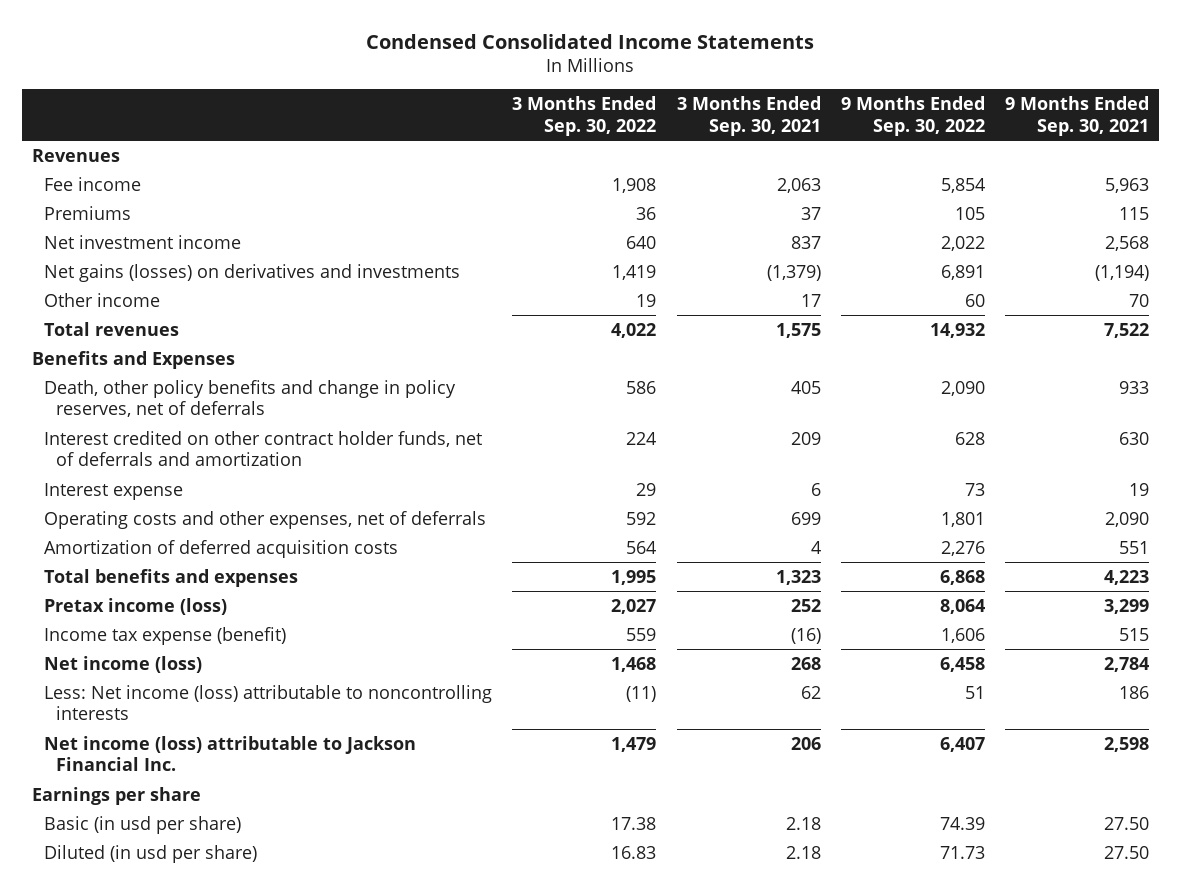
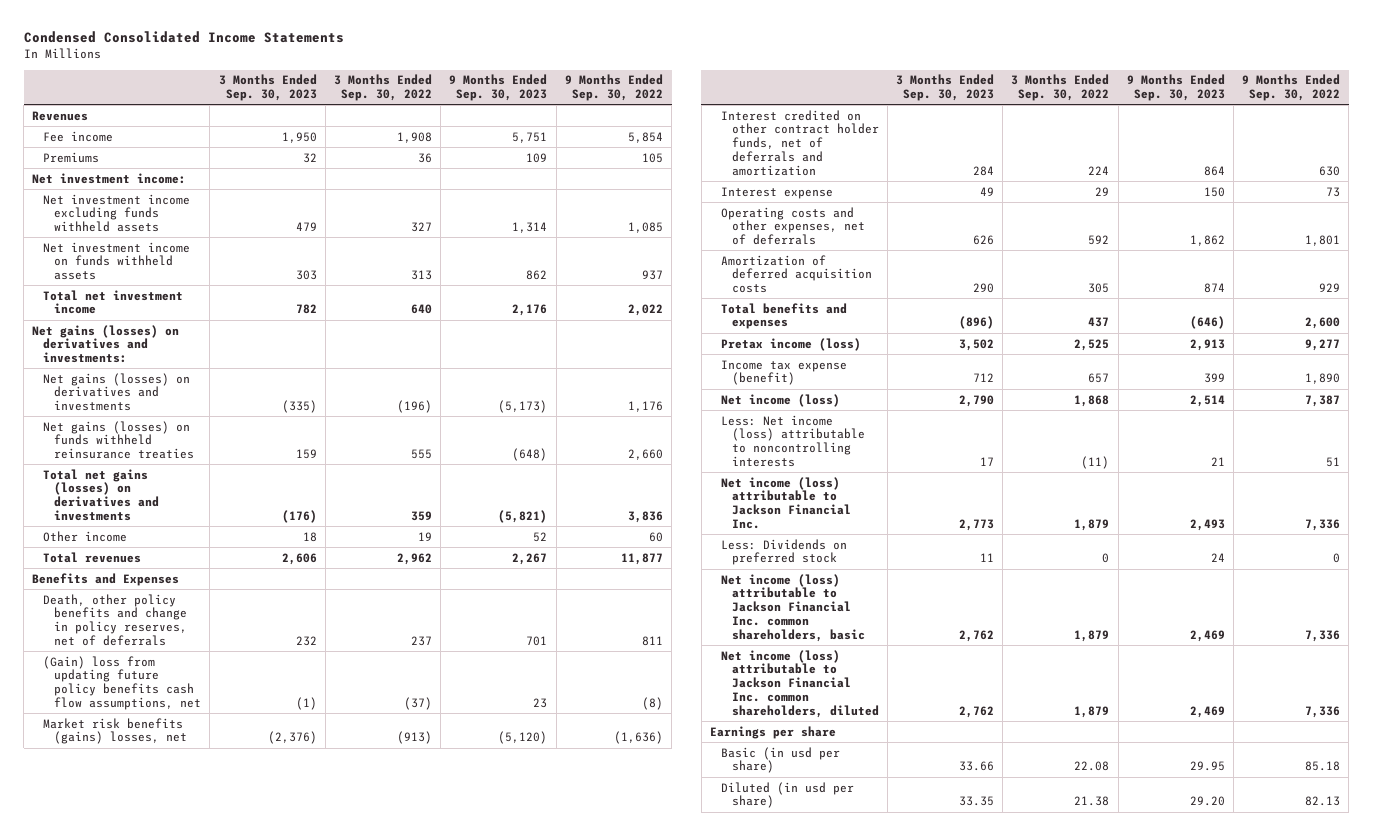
[676,95,821,136] 3 Months Ended Sep. 30, 2021 -> none
[1005,95,1150,136] 9 Months Ended Sep. 30, 2021 -> none
none -> [218,74,317,102] 3 Months Ended Sep. 30, 2023
none -> [449,74,548,102] 9 Months Ended Sep. 30, 2023
none -> [32,172,187,184] Net investment income:
none -> [43,193,191,233] Net investment income excluding funds withheld assets
none -> [43,241,191,281] Net investment income on funds withheld assets
[44,234,242,249] Net investment income -> [43,289,184,315] Total net investment income
none -> [32,324,180,364] Net gains (losses) on derivatives and investments:
[612,264,657,280] 1,419 -> [397,400,433,414] (196)
[940,264,985,280] 6,891 -> [627,401,663,413] 1,176
none -> [43,420,195,460] Net gains (losses) on funds withheld reinsurance treaties
none -> [43,468,160,521] Total net gains (losses) on derivatives and investments
[611,322,657,338] 4,022 -> [397,552,433,565] 2,962
[929,322,985,338] 14,932 -> [620,552,663,565] 11,877
[626,380,657,394] 586 -> [411,635,433,646] 237
[940,380,985,396] 2,090 -> [641,635,663,646] 811
none -> [43,655,202,710] (Gain) loss from updating future policy benefits cash flow assumptions, net
none -> [43,717,188,745] Market risk benefits (gains) losses, net
[954,431,985,445] 628 -> [1319,165,1341,176] 630
[626,540,657,554] 564 -> [1088,283,1110,294] 305
[940,540,985,556] 2,276 -> [1319,283,1341,293] 929
[611,569,657,585] 1,995 -> [1088,317,1110,328] 437
[939,569,985,585] 6,868 -> [1305,317,1341,330] 2,600
[611,598,657,614] 2,027 -> [1074,338,1110,351] 2,525
[939,598,985,614] 8,064 -> [1305,338,1341,351] 9,277
[626,627,657,641] 559 -> [1088,373,1110,384] 657
[940,627,985,643] 1,606 -> [1305,373,1341,385] 1,890
[611,656,657,672] 1,468 -> [1074,394,1110,407] 1,868
[939,656,985,672] 6,458 -> [1305,394,1341,407] 7,387
[611,736,657,752] 1,479 -> [1074,518,1110,531] 1,879
[939,736,985,752] 6,407 -> [1305,518,1341,531] 7,336
none -> [720,538,847,566] Less: Dividends on preferred stock
none -> [720,573,865,642] Net income (loss) attributable to Jackson Financial Inc. common shareholders, basic
none -> [720,649,879,718] Net income (loss) attributable to Jackson Financial Inc. common shareholders, diluted
[611,816,657,830] 17.38 -> [1074,761,1110,772] 22.08
[939,816,985,830] 74.39 -> [1305,761,1341,772] 85.18
[611,845,657,859] 16.83 -> [1074,796,1110,807] 21.38
[939,845,985,859] 71.73 -> [1305,796,1341,807] 82.13

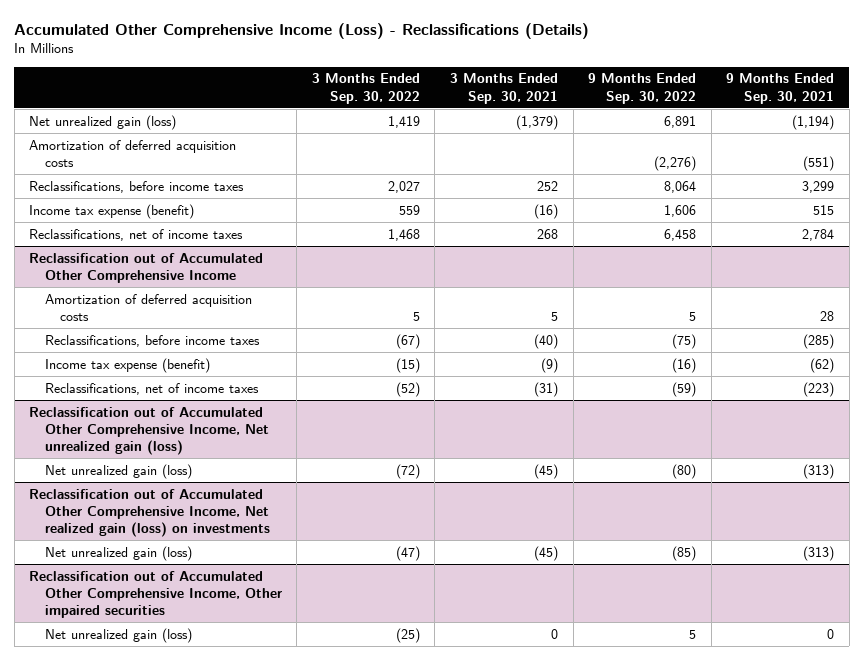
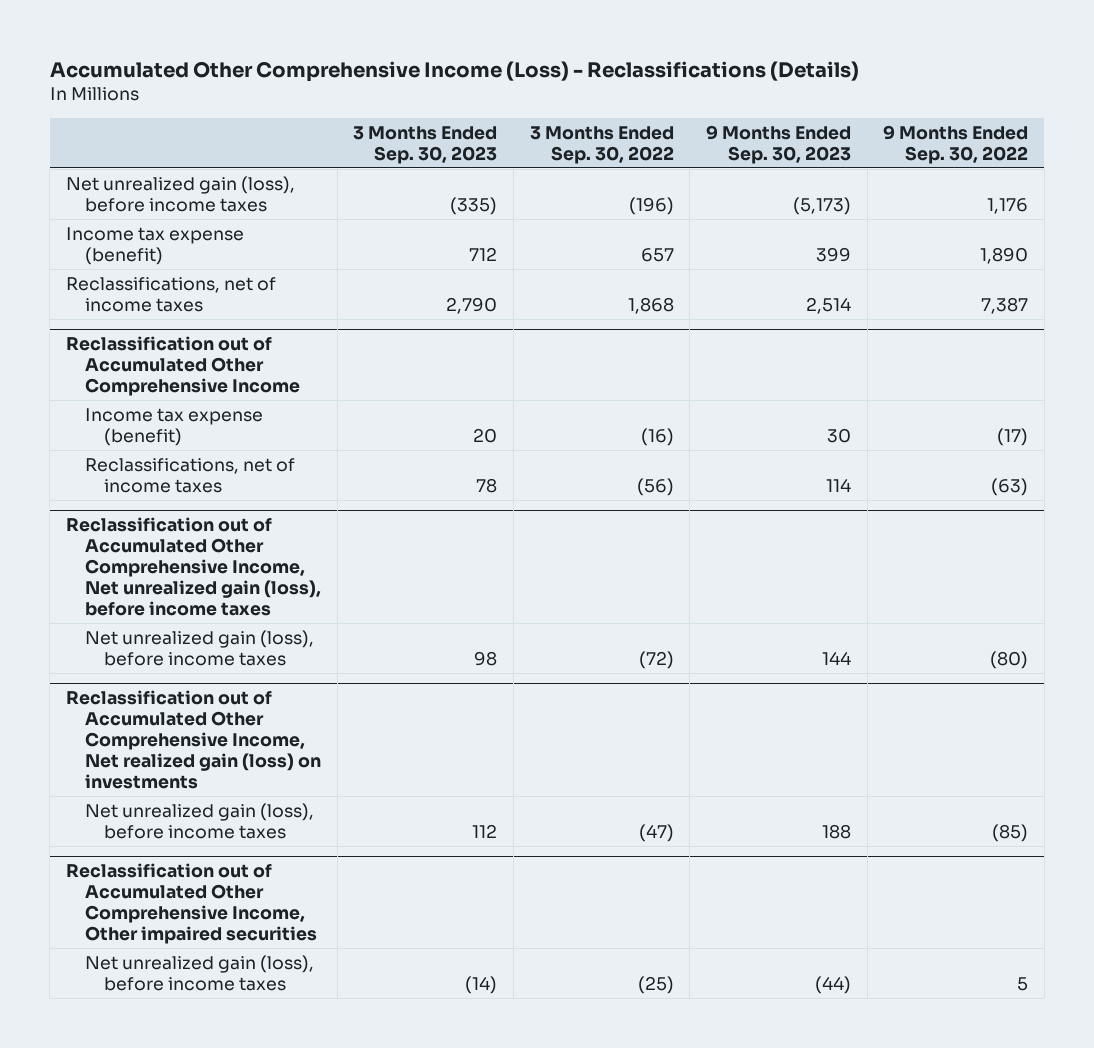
[449,73,558,104] 3 Months Ended Sep. 30, 2021 -> none
[726,73,835,104] 9 Months Ended Sep. 30, 2021 -> none
none -> [353,125,498,164] 3 Months Ended Sep. 30, 2023
none -> [705,124,851,164] 9 Months Ended Sep. 30, 2023
[29,139,237,167] Amortization of deferred acquisition costs -> none
[29,180,245,193] Reclassifications, before income taxes -> none
[29,114,177,130] Net unrealized gain (loss) -> [66,175,296,212] Net unrealized gain (loss), before income taxes
[387,115,420,128] 1,419 -> [628,196,674,215] (196)
[664,115,697,128] 6,891 -> [987,197,1029,214] 1,176
[398,204,420,215] 559 -> [640,247,674,262] 657
[664,204,697,217] 1,606 -> [980,246,1029,264] 1,890
[387,228,420,241] 1,468 -> [627,296,674,314] 1,868
[664,228,697,241] 6,458 -> [981,296,1029,314] 7,387
[44,293,252,321] Amortization of deferred acquisition costs -> none
[44,334,260,347] Reclassifications, before income taxes -> none
[395,357,420,373] (15) -> [640,427,674,446] (16)
[672,357,697,373] (16) -> [997,427,1029,446] (17)
[395,381,420,397] (52) -> [636,477,674,496] (56)
[672,381,697,397] (59) -> [991,477,1029,496] (63)
[29,406,269,456] Reclassification out of Accumulated Other Comprehensive Income, Net unrealized gain (loss) -> [66,517,322,617] Reclassification out of Accumulated Other Comprehensive Income, Net unrealized gain (loss), before income taxes
[44,463,192,479] Net unrealized gain (loss) -> [85,629,315,666] Net unrealized gain (loss), before income taxes
[44,545,192,561] Net unrealized gain (loss) -> [85,802,315,839] Net unrealized gain (loss), before income taxes
[44,627,192,643] Net unrealized gain (loss) -> [85,954,315,991] Net unrealized gain (loss), before income taxes

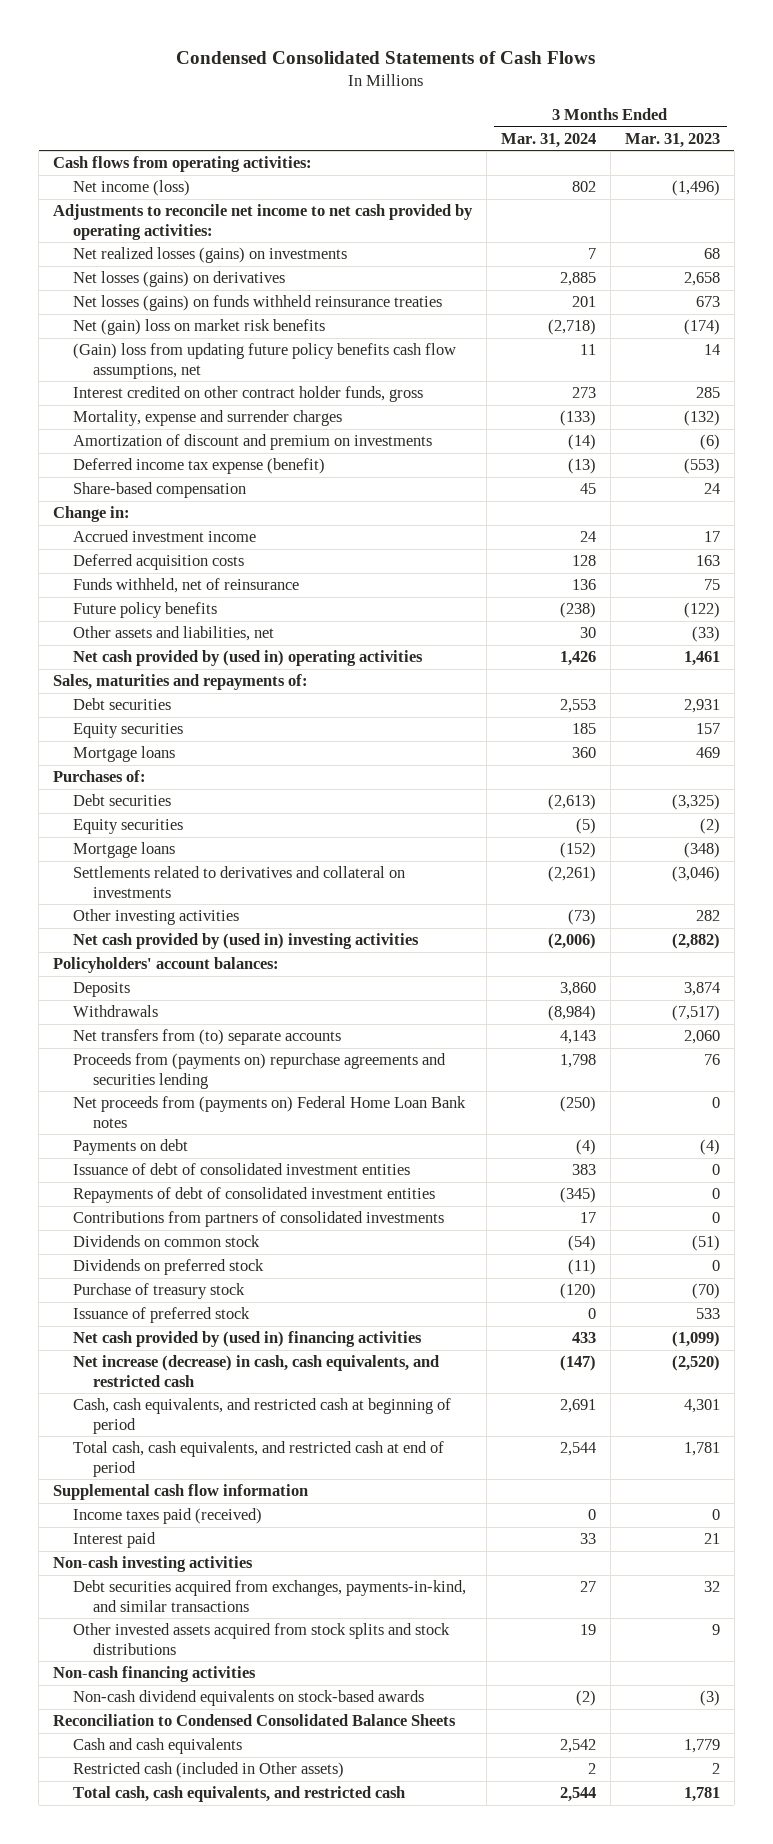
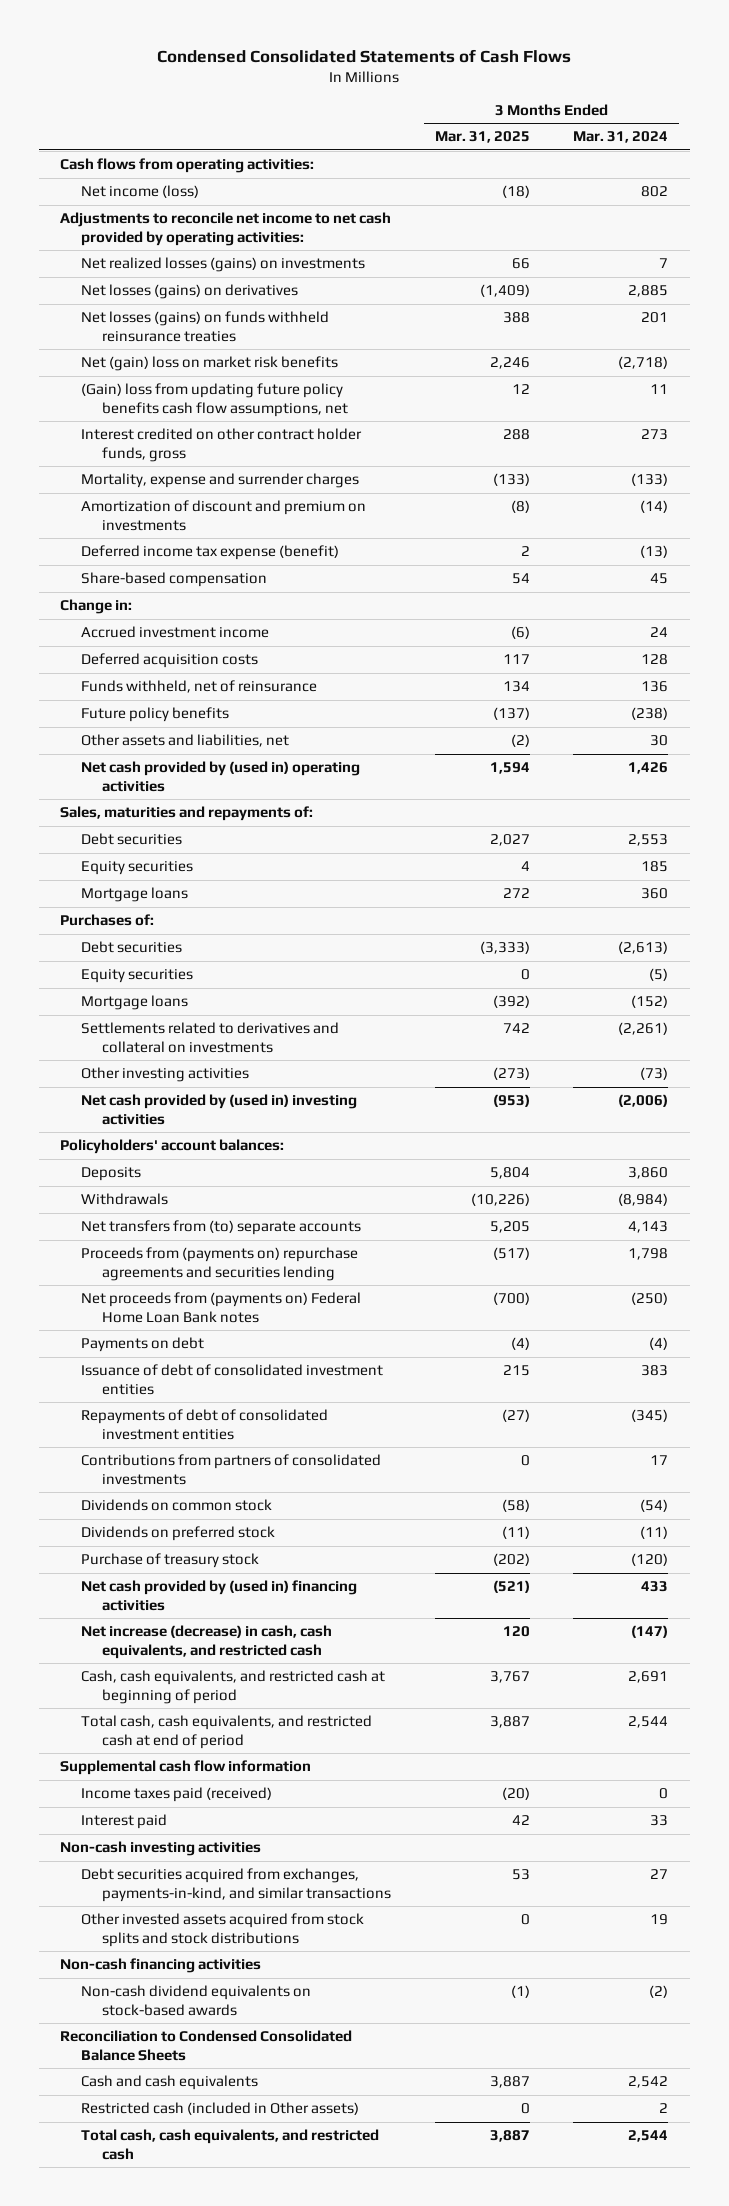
[624,132,720,148] Mar. 31, 2023 -> none
none -> [434,131,530,144] Mar. 31, 2025
[72,1307,250,1324] Issuance of preferred stock -> none

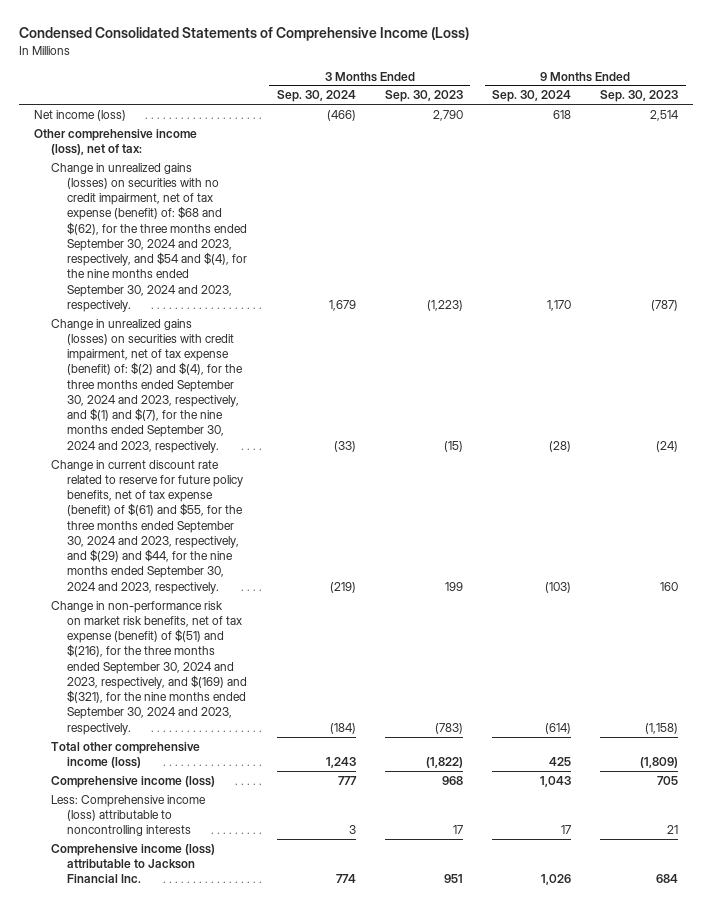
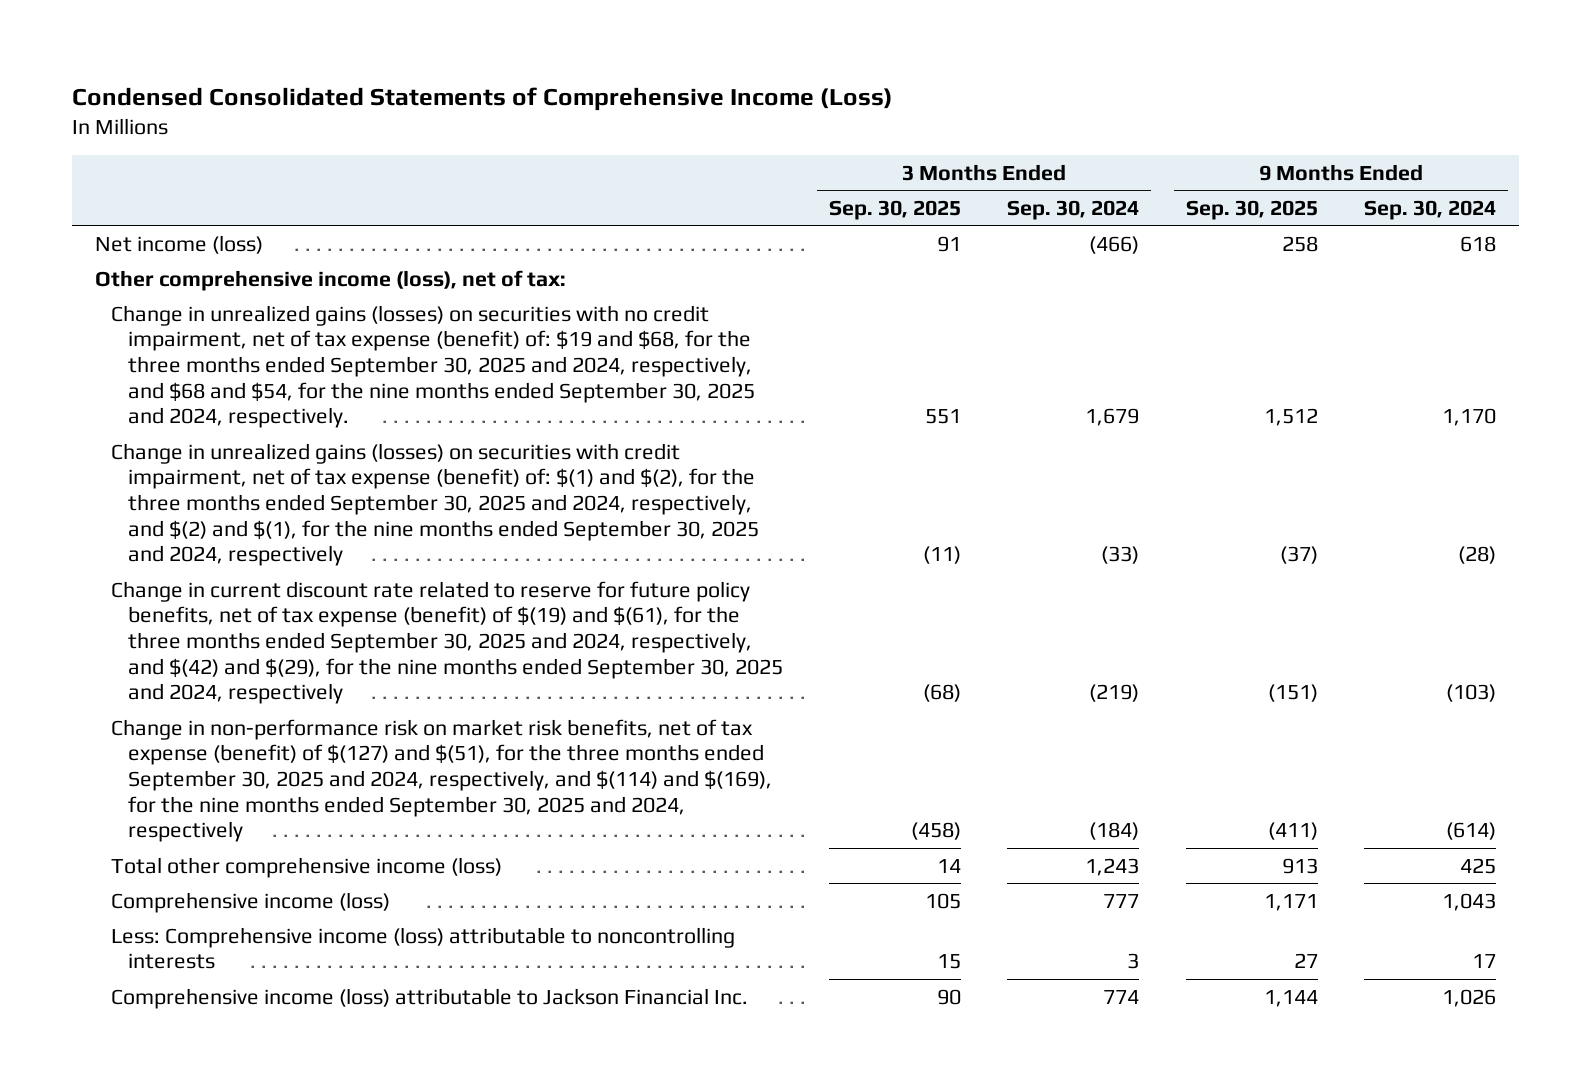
[384,90,463,103] Sep. 30, 2023 -> none
[600,90,679,103] Sep. 30, 2023 -> none
none -> [828,199,961,220] Sep. 30, 2025
none -> [1185,199,1318,220] Sep. 30, 2025
[50,162,248,312] Change in unrealized gains (losses) on securities with no credit impairment, net of tax expense (benefit) of: $68 and $(62), for the three months ended September 30, 2024 and 2023, respectively, and $54 and $(4), for the nine months ended September 30, 2024 and 2023, respectively. -> [111,304,755,429] Change in unrealized gains (losses) on securities with no credit impairment, net of tax expense (benefit) of: $19 and $68, for the three months ended September 30, 2025 and 2024, respectively, and $68 and $54, for the nine months ended September 30, 2025 and 2024, respectively.
[50,318,244,453] Change in unrealized gains (losses) on securities with credit impairment, net of tax expense (benefit) of: $(2) and $(4), for the three months ended September 30, 2024 and 2023, respectively, and $(1) and $(7), for the nine months ended September 30, 2024 and 2023, respectively. -> [111,442,759,567] Change in unrealized gains (losses) on securities with credit impairment, net of tax expense (benefit) of: $(1) and $(2), for the three months ended September 30, 2025 and 2024, respectively, and $(2) and $(1), for the nine months ended September 30, 2025 and 2024, respectively
[50,459,244,594] Change in current discount rate related to reserve for future policy benefits, net of tax expense (benefit) of $(61) and $55, for the three months ended September 30, 2024 and 2023, respectively, and $(29) and $44, for the nine months ended September 30, 2024 and 2023, respectively. -> [111,580,783,705] Change in current discount rate related to reserve for future policy benefits, net of tax expense (benefit) of $(19) and $(61), for the three months ended September 30, 2025 and 2024, respectively, and $(42) and $(29), for the nine months ended September 30, 2025 and 2024, respectively
[50,600,248,735] Change in non-performance risk on market risk benefits, net of tax expense (benefit) of $(51) and $(216), for the three months ended September 30, 2024 and 2023, respectively, and $(169) and $(321), for the nine months ended September 30, 2024 and 2023, respectively. -> [111,718,772,843] Change in non-performance risk on market risk benefits, net of tax expense (benefit) of $(127) and $(51), for the three months ended September 30, 2025 and 2024, respectively, and $(114) and $(169), for the nine months ended September 30, 2025 and 2024, respectively

